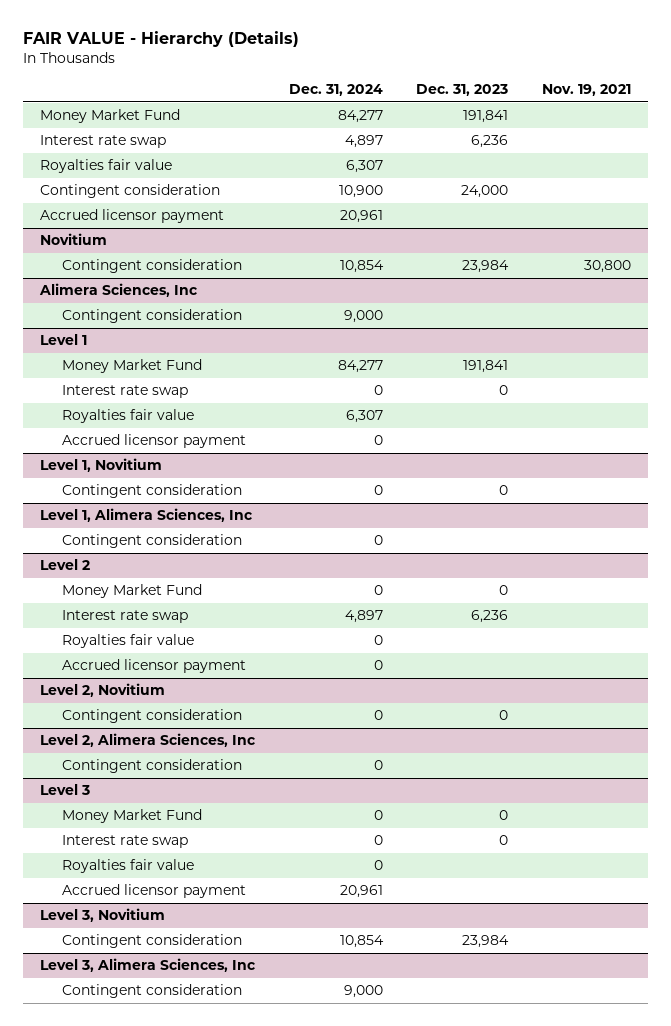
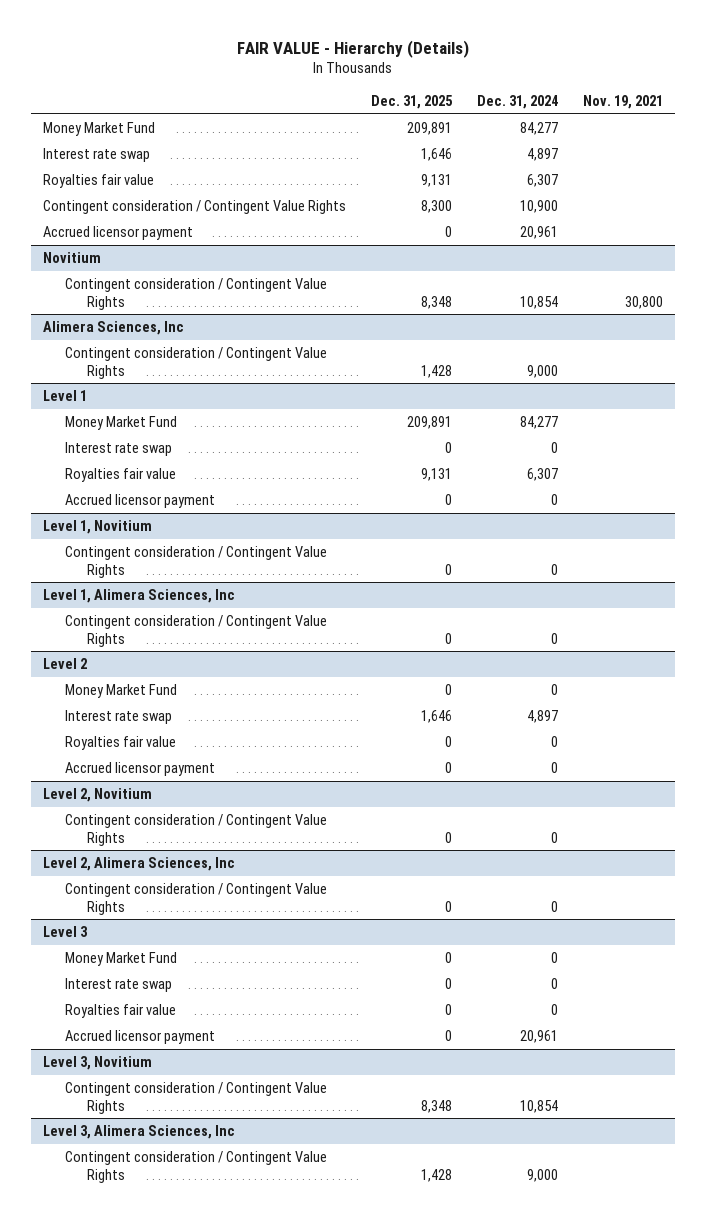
[416,84,509,97] Dec. 31, 2023 -> none
none -> [371,95,454,110] Dec. 31, 2025
[39,184,220,199] Contingent consideration -> [43,200,347,215] Contingent consideration / Contingent Value Rights
[61,259,242,274] Contingent consideration -> [65,278,328,310] Contingent consideration / Contingent Value Rights
[61,309,242,324] Contingent consideration -> [65,347,328,379] Contingent consideration / Contingent Value Rights
[61,484,242,499] Contingent consideration -> [65,546,328,578] Contingent consideration / Contingent Value Rights
[61,534,242,549] Contingent consideration -> [65,615,328,647] Contingent consideration / Contingent Value Rights
[61,709,242,724] Contingent consideration -> [65,814,328,846] Contingent consideration / Contingent Value Rights
[61,759,242,774] Contingent consideration -> [65,883,328,915] Contingent consideration / Contingent Value Rights
[61,934,242,949] Contingent consideration -> [65,1082,328,1114] Contingent consideration / Contingent Value Rights
[61,984,242,999] Contingent consideration -> [65,1151,328,1183] Contingent consideration / Contingent Value Rights

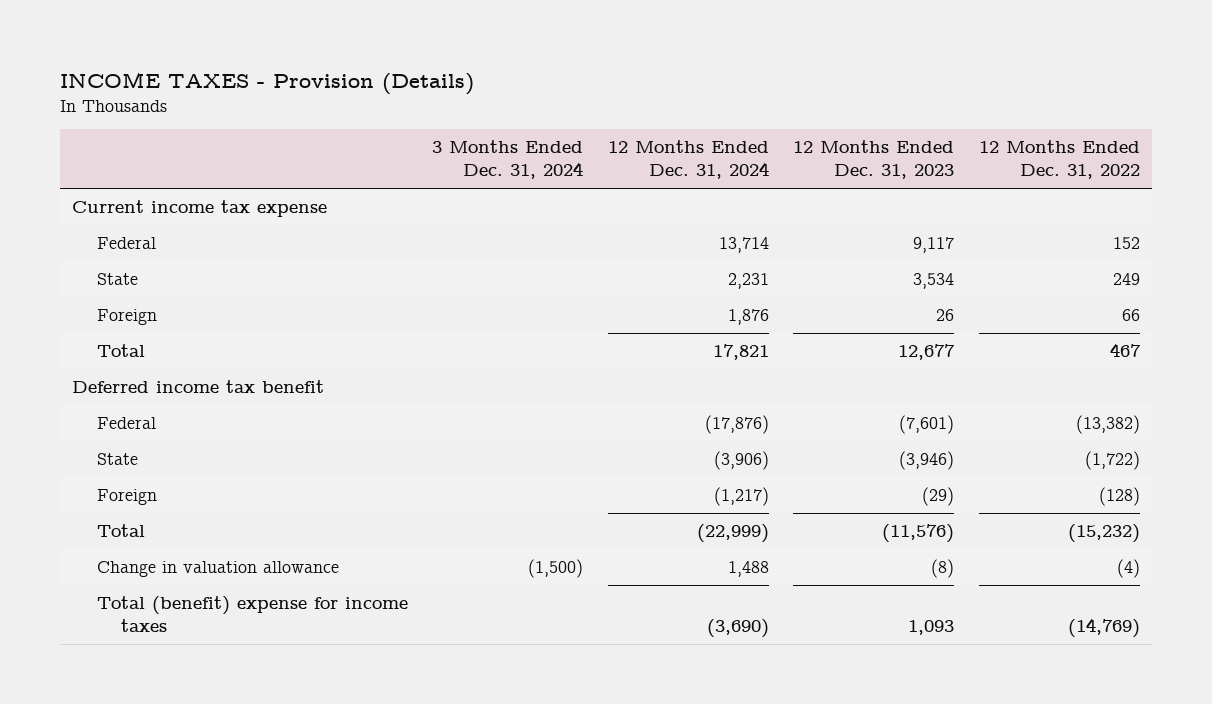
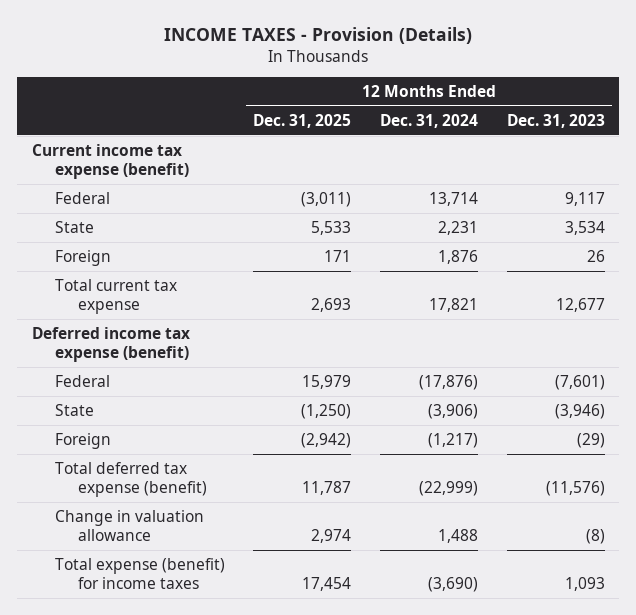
[432,140,584,180] 3 Months Ended Dec. 31, 2024 -> none
[978,140,1140,180] 12 Months Ended Dec. 31, 2022 -> none
none -> [253,113,352,128] Dec. 31, 2025
[72,200,328,218] Current income tax expense -> [31,143,189,180] Current income tax expense (benefit)
[96,344,145,358] Total -> [54,278,177,315] Total current tax expense
[72,380,325,394] Deferred income tax benefit -> [31,326,190,363] Deferred income tax expense (benefit)
[96,524,145,538] Total -> [54,461,207,498] Total deferred tax expense (benefit)
[96,596,408,632] Total (benefit) expense for income taxes -> [54,557,225,590] Total expense (benefit) for income taxes

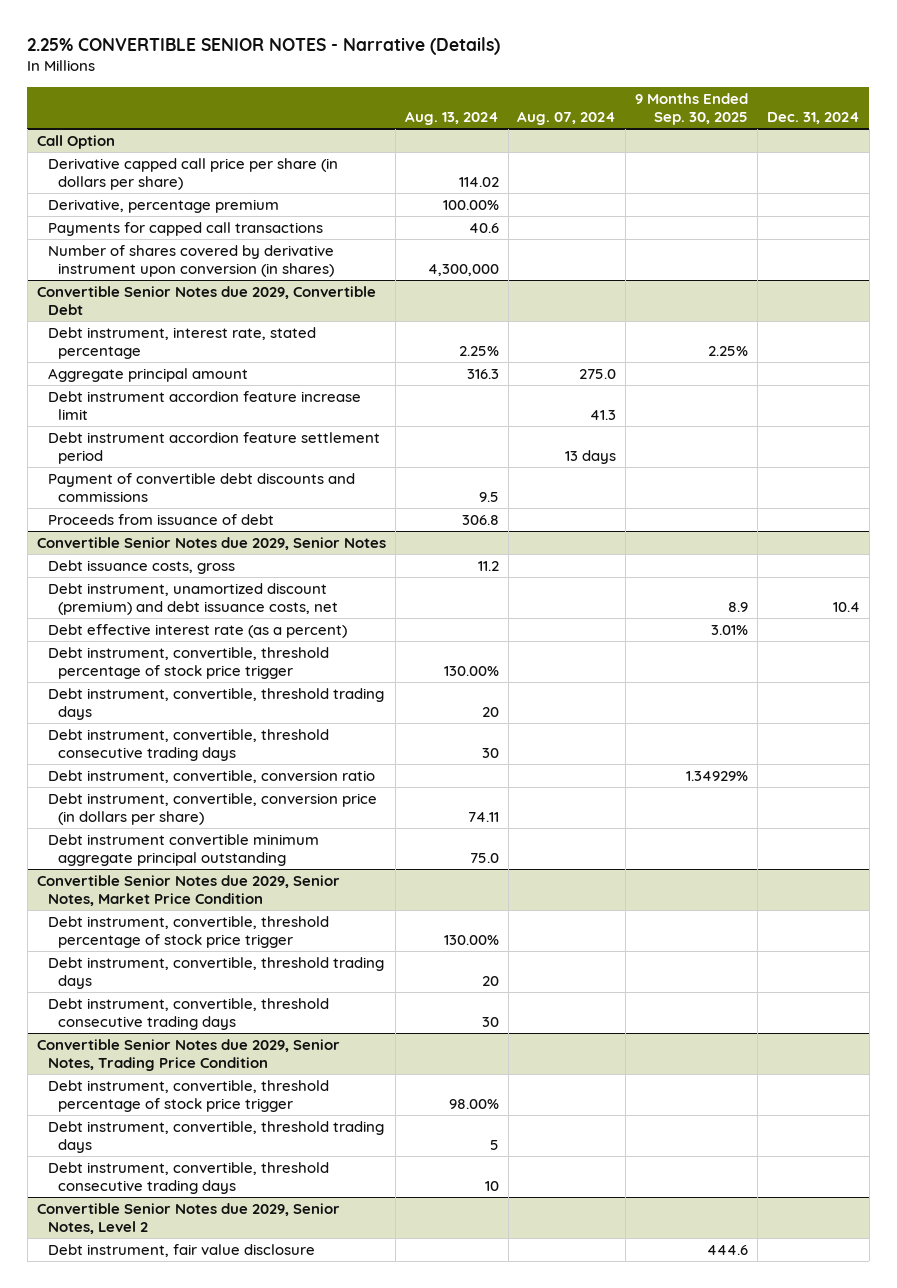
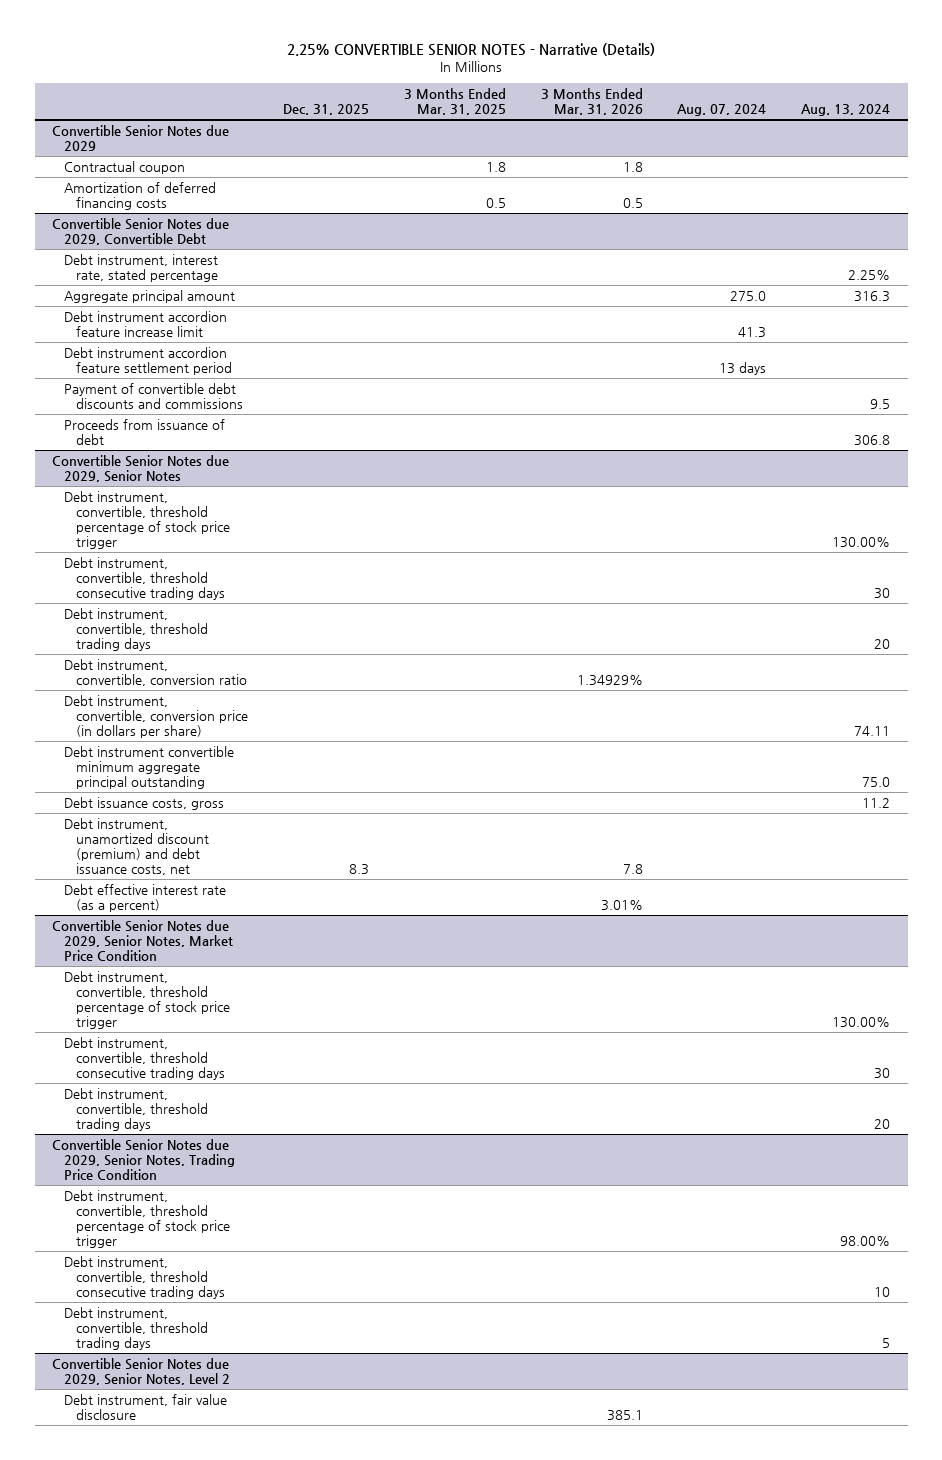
[635,92,749,125] 9 Months Ended Sep. 30, 2025 -> none
[767,111,861,124] Dec. 31, 2024 -> none
none -> [282,103,369,115] Dec. 31, 2025
none -> [403,87,506,115] 3 Months Ended Mar. 31, 2025
none -> [540,87,643,115] 3 Months Ended Mar. 31, 2026
[36,134,115,149] Call Option -> none
[47,157,338,191] Derivative capped call price per share (in dollars per share) -> none
[47,198,279,213] Derivative, percentage premium -> none
[47,221,323,236] Payments for capped call transactions -> none
[47,244,335,278] Number of shares covered by derivative instrument upon conversion (in shares) -> none
none -> [52,124,230,151] Convertible Senior Notes due 2029
none -> [63,160,185,174] Contractual coupon
none -> [63,181,216,210] Amortization of deferred financing costs
[47,687,384,721] Debt instrument, convertible, threshold trading days -> [63,607,208,652] Debt instrument, convertible, threshold trading days
[47,559,235,574] Debt issuance costs, gross -> [63,796,224,810] Debt issuance costs, gross
[47,582,339,616] Debt instrument, unamortized discount (premium) and debt issuance costs, net -> [63,817,209,876] Debt instrument, unamortized discount (premium) and debt issuance costs, net
[47,623,347,638] Debt effective interest rate (as a percent) -> [63,883,226,912] Debt effective interest rate (as a percent)
[47,956,384,990] Debt instrument, convertible, threshold trading days -> [63,1087,208,1132] Debt instrument, convertible, threshold trading days
[47,1120,384,1154] Debt instrument, convertible, threshold trading days -> [63,1306,208,1351] Debt instrument, convertible, threshold trading days

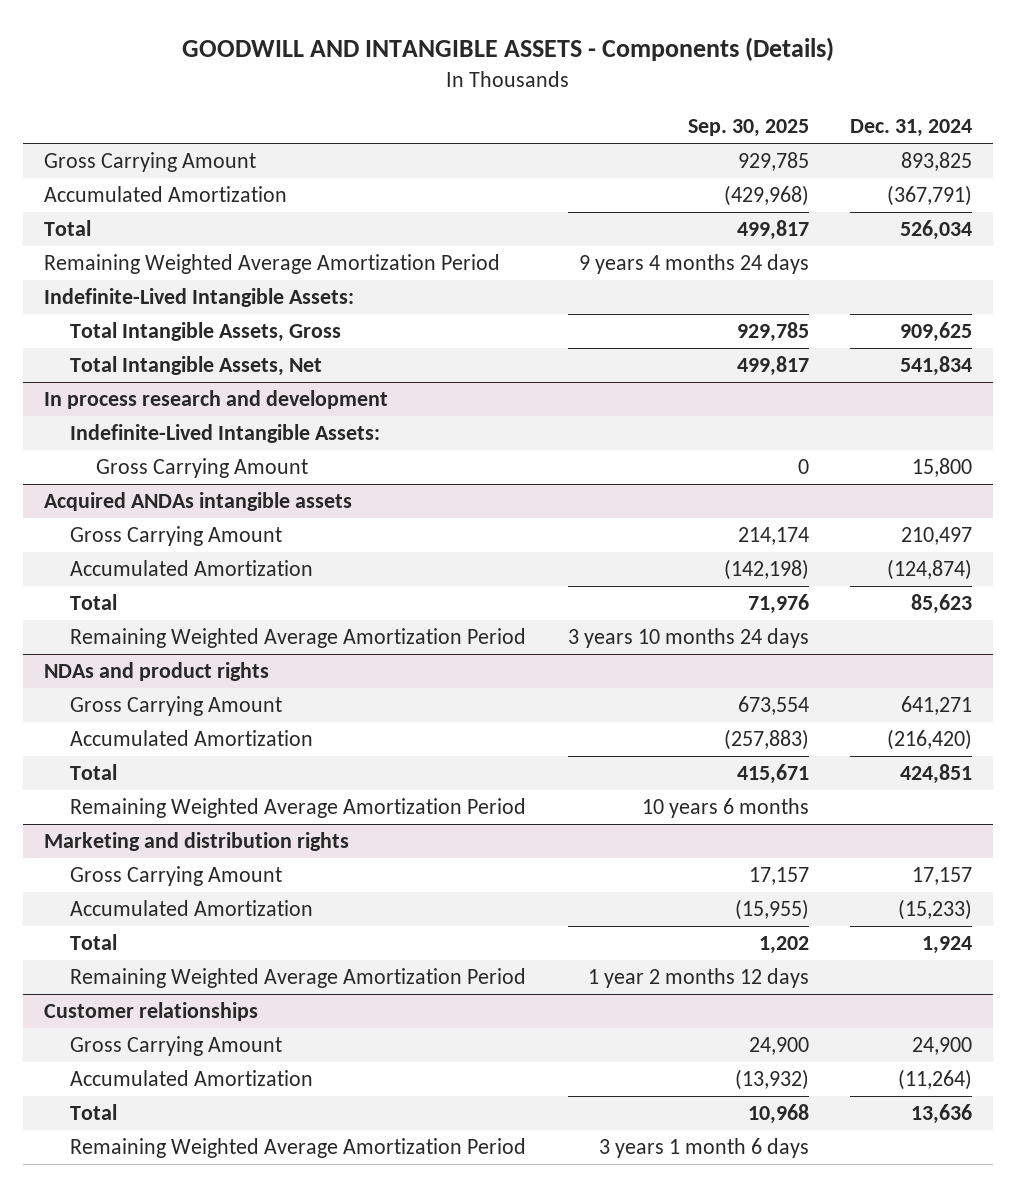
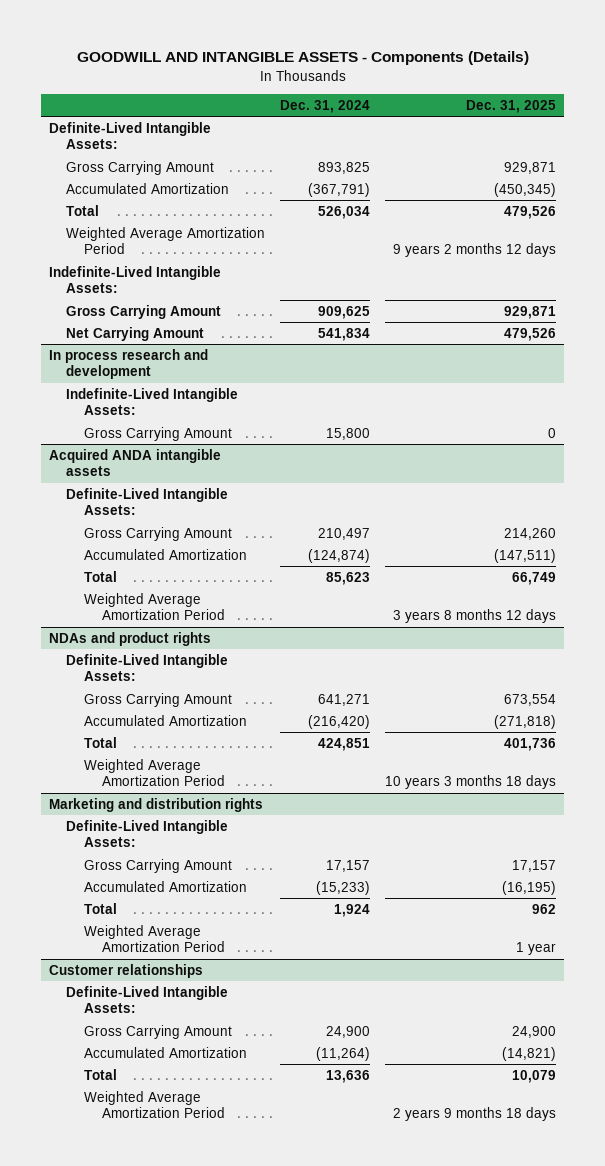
[687,119,809,138] Sep. 30, 2025 -> none
none -> [466,99,557,113] Dec. 31, 2025
none -> [48,121,211,150] Definite-Lived Intangible Assets:
[44,254,501,275] Remaining Weighted Average Amortization Period -> [66,226,266,255] Weighted Average Amortization Period
[70,322,342,343] Total Intangible Assets, Gross -> [66,304,222,319] Gross Carrying Amount
[70,356,323,377] Total Intangible Assets, Net -> [66,326,205,341] Net Carrying Amount
[44,492,353,512] Acquired ANDAs intangible assets -> [48,448,221,477] Acquired ANDA intangible assets
none -> [66,487,229,516] Definite-Lived Intangible Assets:
[70,628,527,649] Remaining Weighted Average Amortization Period -> [84,592,225,621] Weighted Average Amortization Period
none -> [66,653,229,682] Definite-Lived Intangible Assets:
[70,798,527,819] Remaining Weighted Average Amortization Period -> [84,758,225,787] Weighted Average Amortization Period
none -> [66,819,229,848] Definite-Lived Intangible Assets:
[70,968,527,989] Remaining Weighted Average Amortization Period -> [84,924,225,953] Weighted Average Amortization Period
none -> [66,985,229,1014] Definite-Lived Intangible Assets:
[70,1138,527,1159] Remaining Weighted Average Amortization Period -> [84,1090,225,1119] Weighted Average Amortization Period

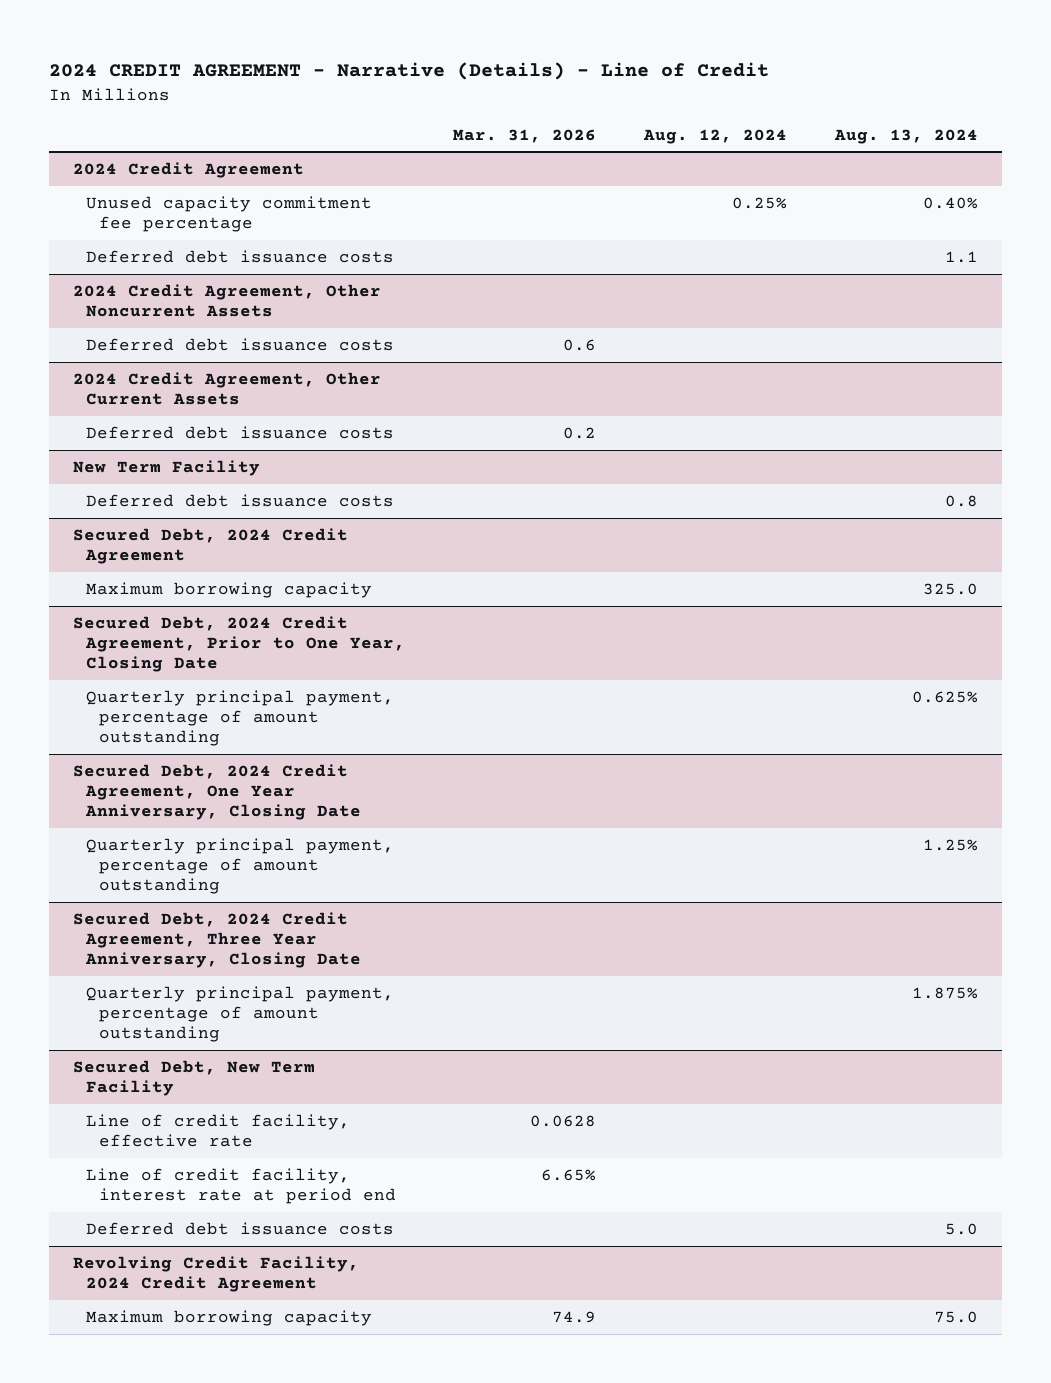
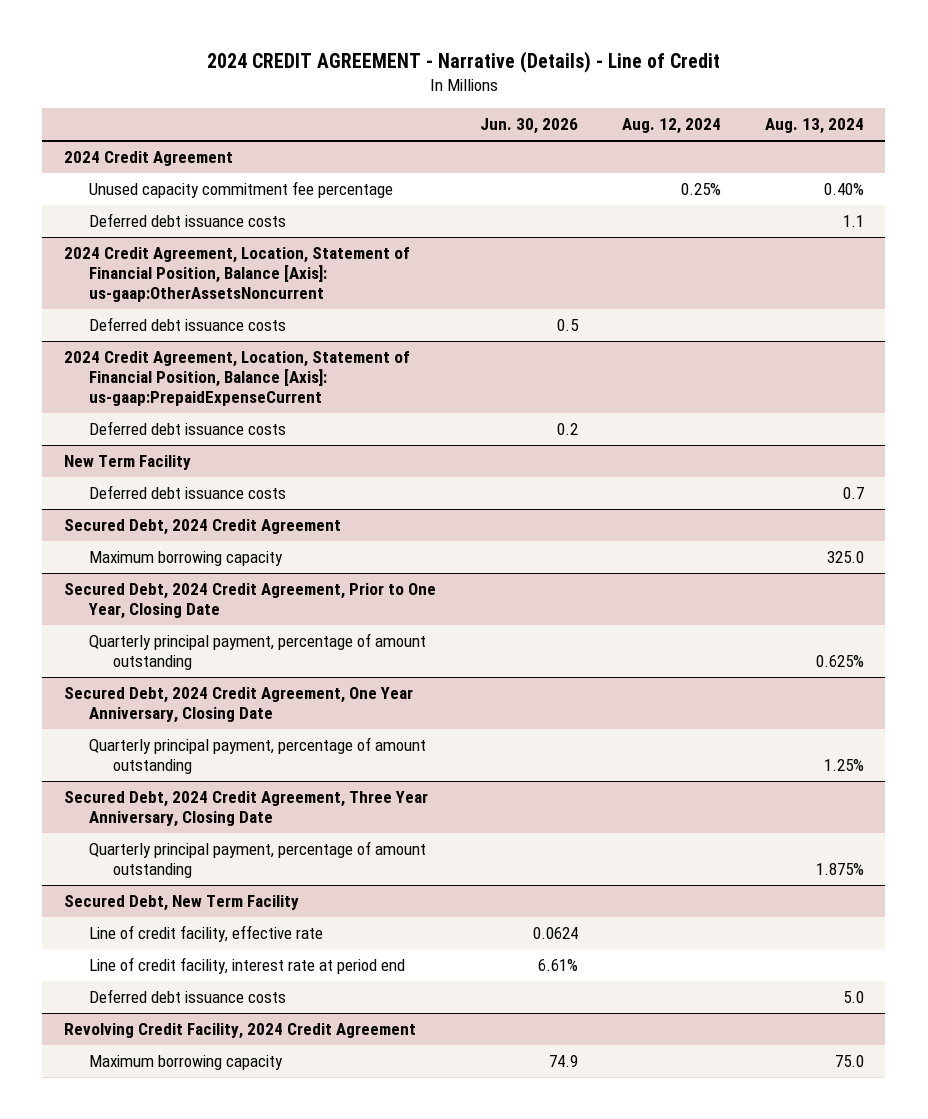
[453,128,597,143] Mar. 31, 2026 -> none
none -> [479,118,578,135] Jun. 30, 2026
[73,284,382,318] 2024 Credit Agreement, Other Noncurrent Assets -> none
none -> [64,246,411,303] 2024 Credit Agreement, Location, Statement of Financial Position, Balance [Axis]: us-gaap:OtherAssetsNoncurrent
[73,372,382,406] 2024 Credit Agreement, Other Current Assets -> none
none -> [64,350,411,407] 2024 Credit Agreement, Location, Statement of Financial Position, Balance [Axis]: us-gaap:PrepaidExpenseCurrent
[944,495,978,508] 0.8 -> [842,486,864,499] 0.7

